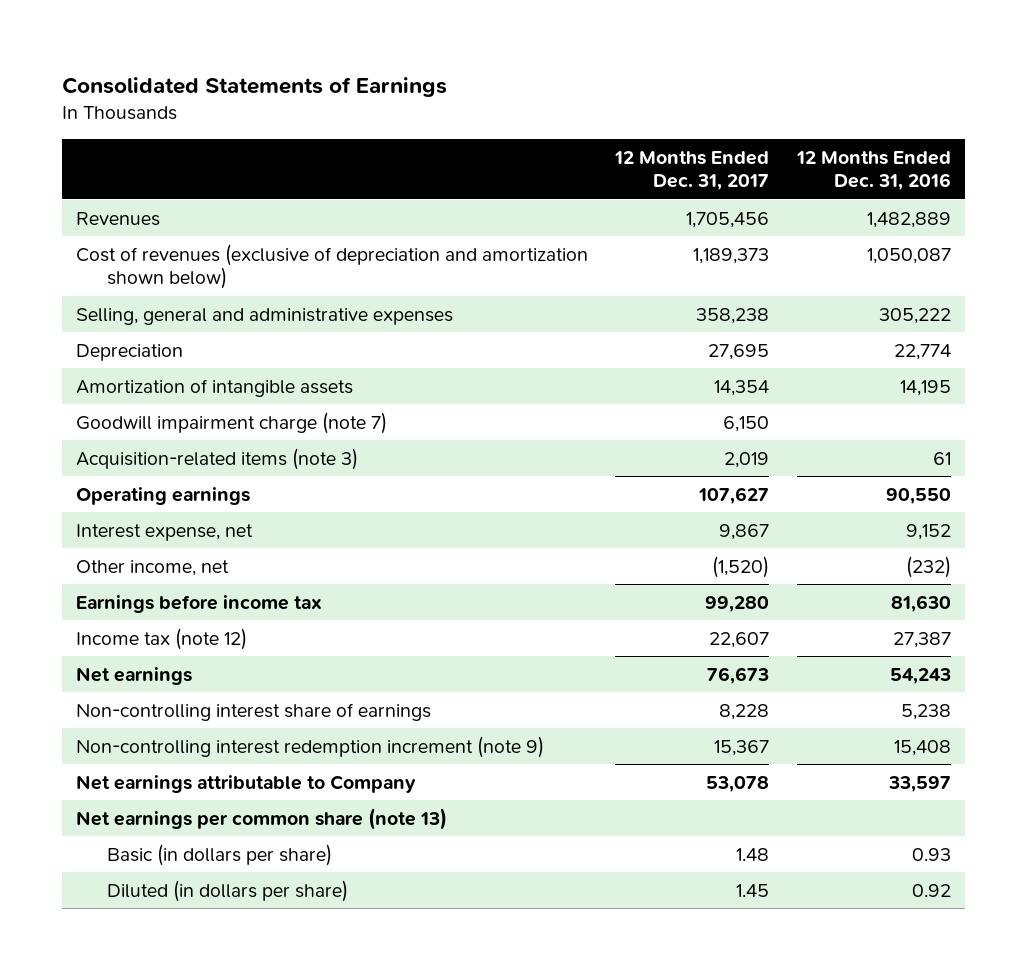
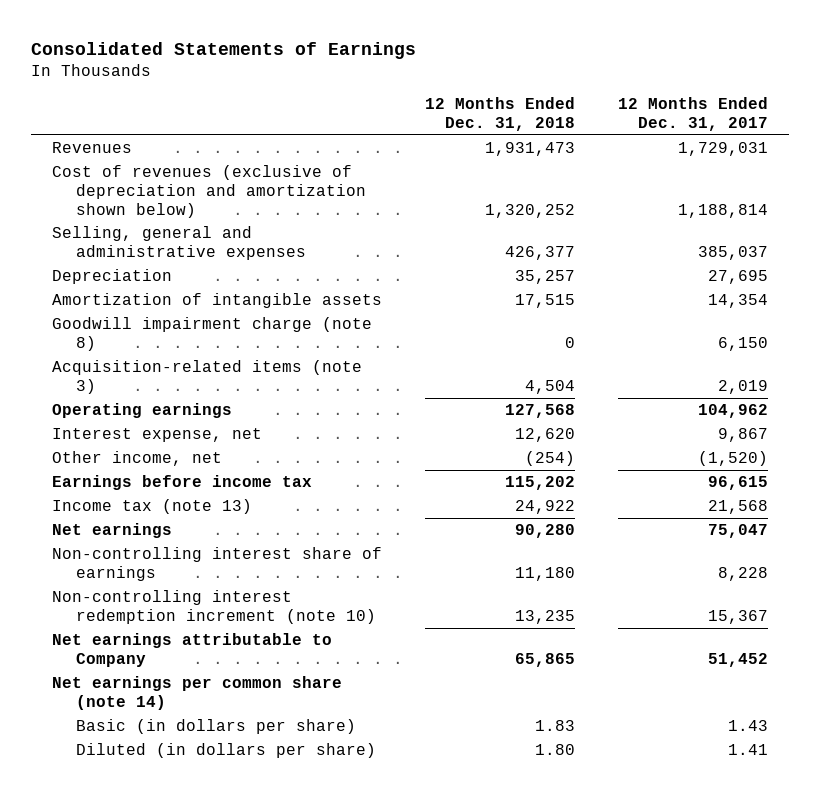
[795,150,951,191] 12 Months Ended Dec. 31, 2016 -> none
none -> [424,97,575,131] 12 Months Ended Dec. 31, 2018
[686,211,770,228] 1,705,456 -> [677,142,768,157] 1,729,031
[693,247,770,264] 1,189,373 -> [677,203,768,218] 1,188,814
[696,307,770,324] 358,238 -> [697,245,768,260] 385,037
[76,411,388,434] Goodwill impairment charge (note 7) -> [51,317,372,351] Goodwill impairment charge (note 8)
[698,486,770,504] 107,627 -> [697,404,768,419] 104,962
[705,595,770,612] 99,280 -> [707,476,768,491] 96,615
[76,627,248,650] Income tax (note 12) -> [51,499,252,515] Income tax (note 13)
[709,631,770,648] 22,607 -> [707,500,768,515] 21,568
[707,666,770,684] 76,673 -> [707,524,768,539] 75,047
[76,735,545,758] Non-controlling interest redemption increment (note 9) -> [51,590,376,624] Non-controlling interest redemption increment (note 10)
[706,775,770,792] 53,078 -> [707,652,768,667] 51,452
[76,807,448,830] Net earnings per common share (note 13) -> [51,676,342,710] Net earnings per common share (note 14)
[736,847,770,861] 1.48 -> [727,720,768,732] 1.43
[736,883,770,897] 1.45 -> [727,744,768,756] 1.41

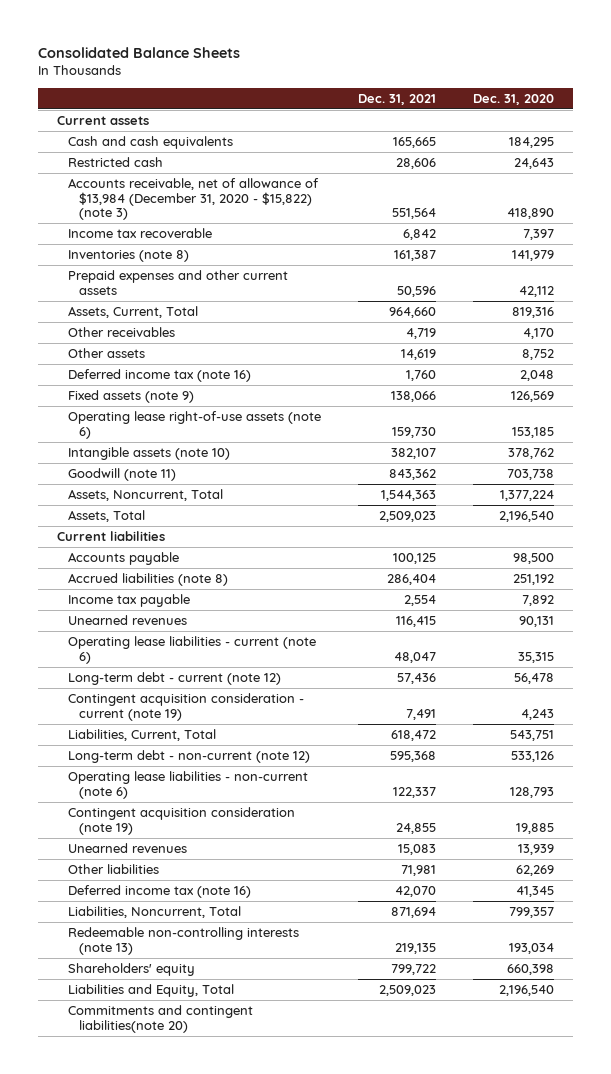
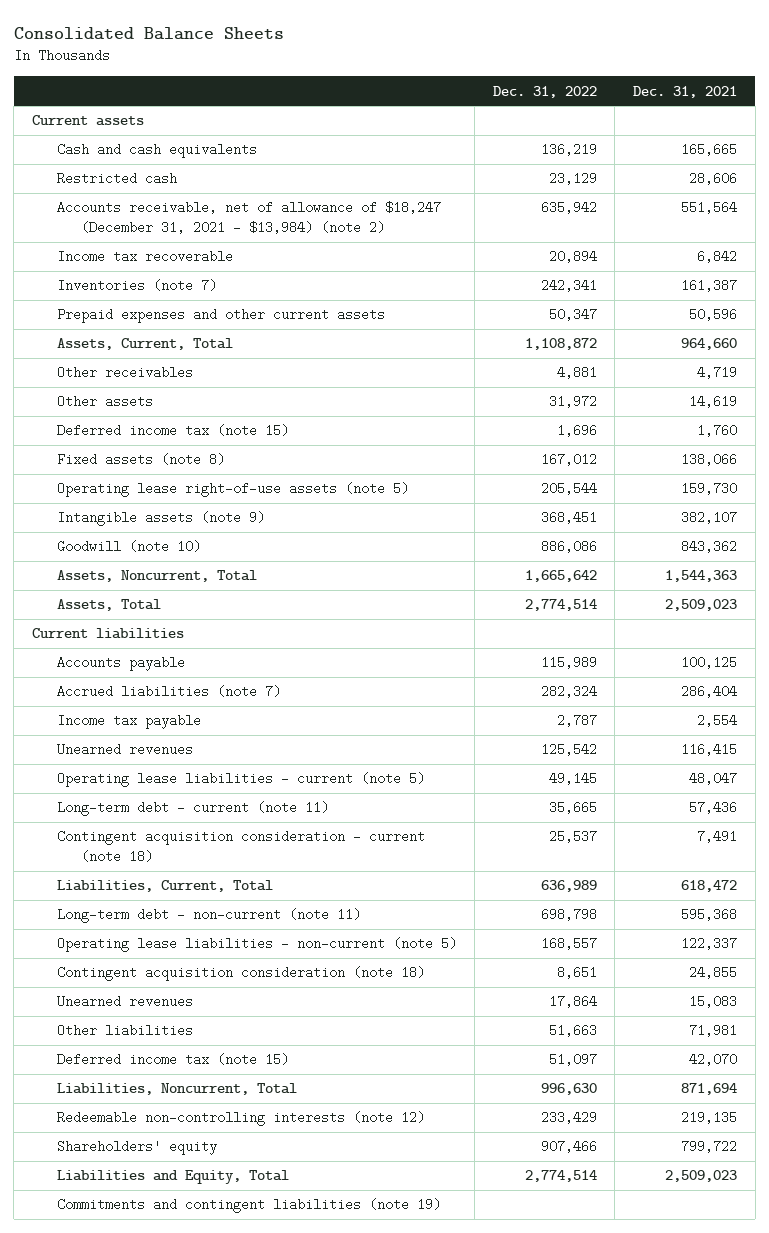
[473,94,555,106] Dec. 31, 2020 -> none
none -> [492,85,597,98] Dec. 31, 2022
[67,177,319,221] Accounts receivable, net of allowance of $13,984 (December 31, 2020 - $15,822) (note 3) -> [56,201,441,235] Accounts receivable, net of allowance of $18,247 (December 31, 2021 - $13,984) (note 2)
[67,249,189,262] Inventories (note 8) -> [56,279,217,293] Inventories (note 7)
[67,368,251,382] Deferred income tax (note 16) -> [56,424,289,438] Deferred income tax (note 15)
[67,389,194,403] Fixed assets (note 9) -> [56,453,225,467] Fixed assets (note 8)
[67,410,321,439] Operating lease right-of-use assets (note 6) -> [56,482,409,498] Operating lease right-of-use assets (note 5)
[67,446,230,460] Intangible assets (note 10) -> [56,511,265,527] Intangible assets (note 9)
[67,467,176,481] Goodwill (note 11) -> [56,540,201,554] Goodwill (note 10)
[67,572,228,586] Accrued liabilities (note 8) -> [56,685,281,699] Accrued liabilities (note 7)
[67,635,316,664] Operating lease liabilities - current (note 6) -> [56,772,425,788] Operating lease liabilities - current (note 5)
[67,671,281,685] Long-term debt - current (note 12) -> [56,801,329,817] Long-term debt - current (note 11)
[67,692,304,721] Contingent acquisition consideration - current (note 19) -> [56,830,425,864] Contingent acquisition consideration - current (note 18)
[67,749,310,763] Long-term debt - non-current (note 12) -> [56,908,361,924] Long-term debt - non-current (note 11)
[67,770,308,799] Operating lease liabilities - non-current (note 6) -> [56,937,457,953] Operating lease liabilities - non-current (note 5)
[67,806,295,835] Contingent acquisition consideration (note 19) -> [56,966,425,982] Contingent acquisition consideration (note 18)
[67,884,251,898] Deferred income tax (note 16) -> [56,1053,289,1067] Deferred income tax (note 15)
[67,926,299,955] Redeemable non-controlling interests (note 13) -> [56,1111,425,1127] Redeemable non-controlling interests (note 12)
[67,1004,253,1033] Commitments and contingent liabilities(note 20) -> [56,1198,441,1214] Commitments and contingent liabilities (note 19)

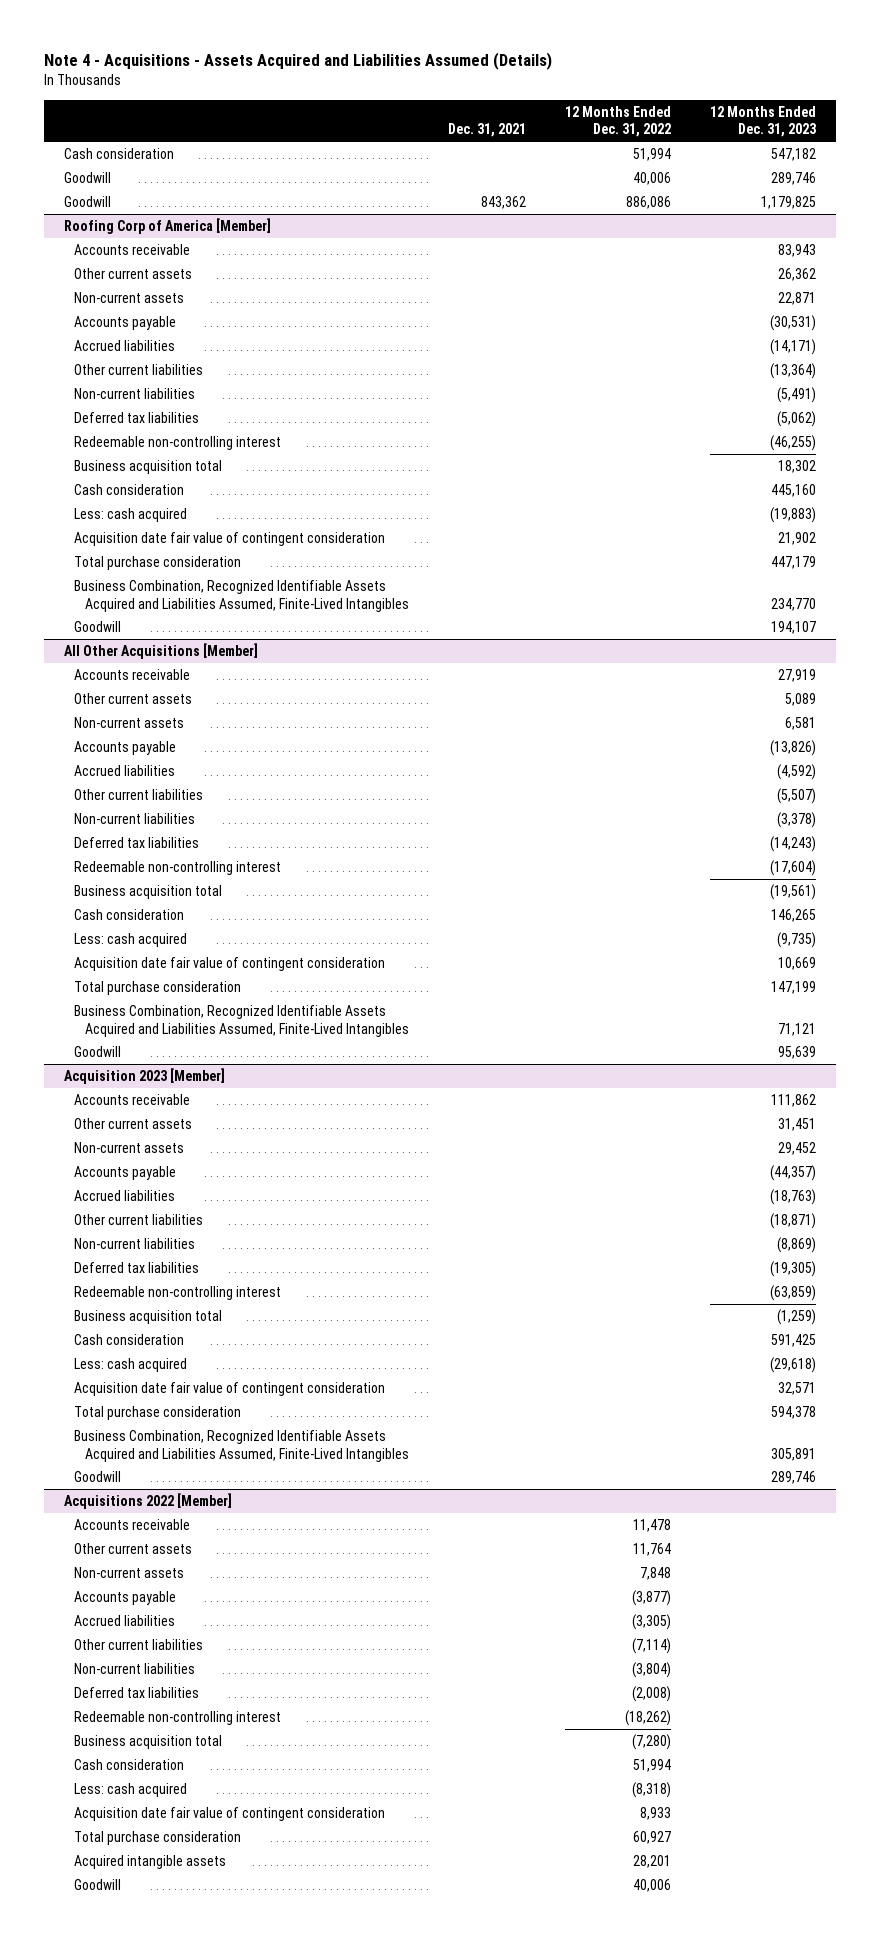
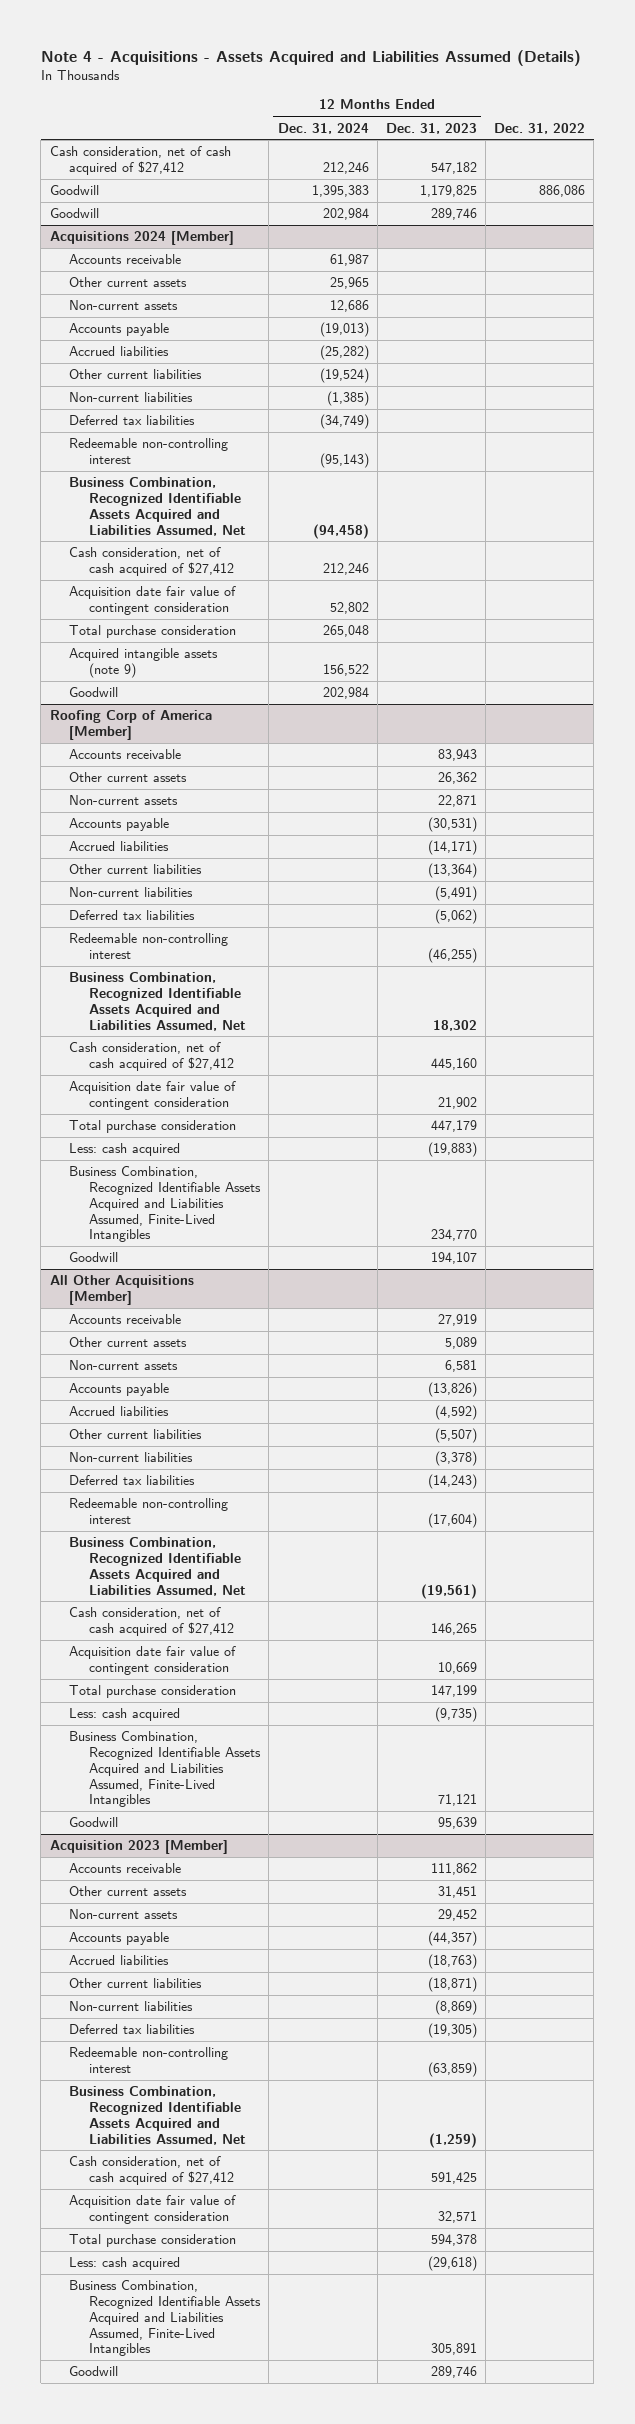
[448,123,527,138] Dec. 31, 2021 -> none
[565,105,672,138] 12 Months Ended Dec. 31, 2022 -> none
none -> [277,122,369,134] Dec. 31, 2024
none -> [494,122,586,134] Dec. 31, 2022
[63,147,174,159] Cash consideration -> [49,146,231,176] Cash consideration, net of cash acquired of $27,412
[63,171,111,183] Goodwill -> [49,208,99,219] Goodwill
none -> [49,231,234,246] Acquisitions 2024 [Member]
none -> [69,254,182,265] Accounts receivable
none -> [69,277,188,288] Other current assets
none -> [69,300,179,311] Non-current assets
none -> [69,323,170,337] Accounts payable
none -> [69,346,170,357] Accrued liabilities
none -> [69,369,203,380] Other current liabilities
none -> [69,392,194,403] Non-current liabilities
none -> [69,415,196,426] Deferred tax liabilities
none -> [69,438,229,465] Redeemable non-controlling interest
none -> [69,477,247,536] Business Combination, Recognized Identifiable Assets Acquired and Liabilities Assumed, Net
none -> [69,547,235,577] Cash consideration, net of cash acquired of $27,412
none -> [69,586,237,616] Acquisition date fair value of contingent consideration
none -> [69,625,237,639] Total purchase consideration
none -> [69,648,219,679] Acquired intangible assets (note 9)
none -> [69,687,119,698] Goodwill
[74,459,223,474] Business acquisition total -> [69,972,247,1031] Business Combination, Recognized Identifiable Assets Acquired and Liabilities Assumed, Net
[74,483,185,495] Cash consideration -> [69,1042,235,1072] Cash consideration, net of cash acquired of $27,412
[74,507,188,522] Less: cash acquired -> [69,1143,181,1157] Less: cash acquired
[74,884,223,899] Business acquisition total -> [69,1537,247,1596] Business Combination, Recognized Identifiable Assets Acquired and Liabilities Assumed, Net
[74,908,185,920] Cash consideration -> [69,1607,235,1637] Cash consideration, net of cash acquired of $27,412
[74,932,188,947] Less: cash acquired -> [69,1708,181,1722] Less: cash acquired
[74,1309,223,1324] Business acquisition total -> [69,2086,247,2145] Business Combination, Recognized Identifiable Assets Acquired and Liabilities Assumed, Net
[74,1333,185,1345] Cash consideration -> [69,2156,235,2186] Cash consideration, net of cash acquired of $27,412
[74,1357,188,1372] Less: cash acquired -> [69,2257,181,2271] Less: cash acquired
[63,1492,232,1509] Acquisitions 2022 [Member] -> none
[74,1518,191,1530] Accounts receivable -> none
[74,1542,193,1554] Other current assets -> none
[74,1566,185,1578] Non-current assets -> none
[74,1590,177,1605] Accounts payable -> none
[74,1614,176,1626] Accrued liabilities -> none
[74,1638,204,1650] Other current liabilities -> none
[74,1662,196,1674] Non-current liabilities -> none
[74,1686,200,1698] Deferred tax liabilities -> none
[74,1710,282,1725] Redeemable non-controlling interest -> none
[74,1734,223,1749] Business acquisition total -> none
[74,1758,185,1770] Cash consideration -> none
[74,1782,188,1797] Less: cash acquired -> none
[74,1806,386,1821] Acquisition date fair value of contingent consideration -> none
[74,1830,242,1845] Total purchase consideration -> none
[74,1854,227,1869] Acquired intangible assets -> none
[74,1878,122,1890] Goodwill -> none

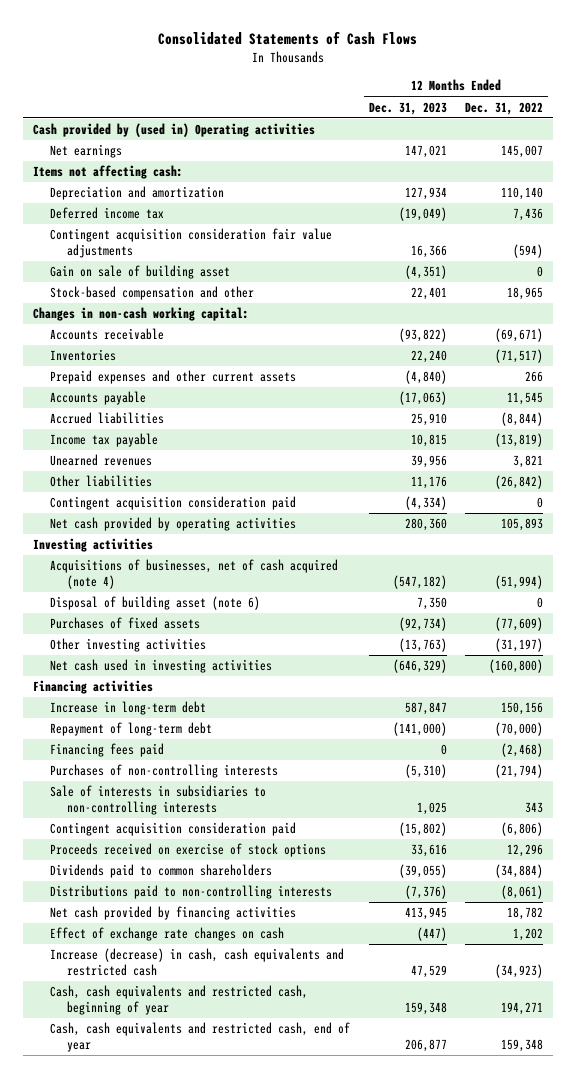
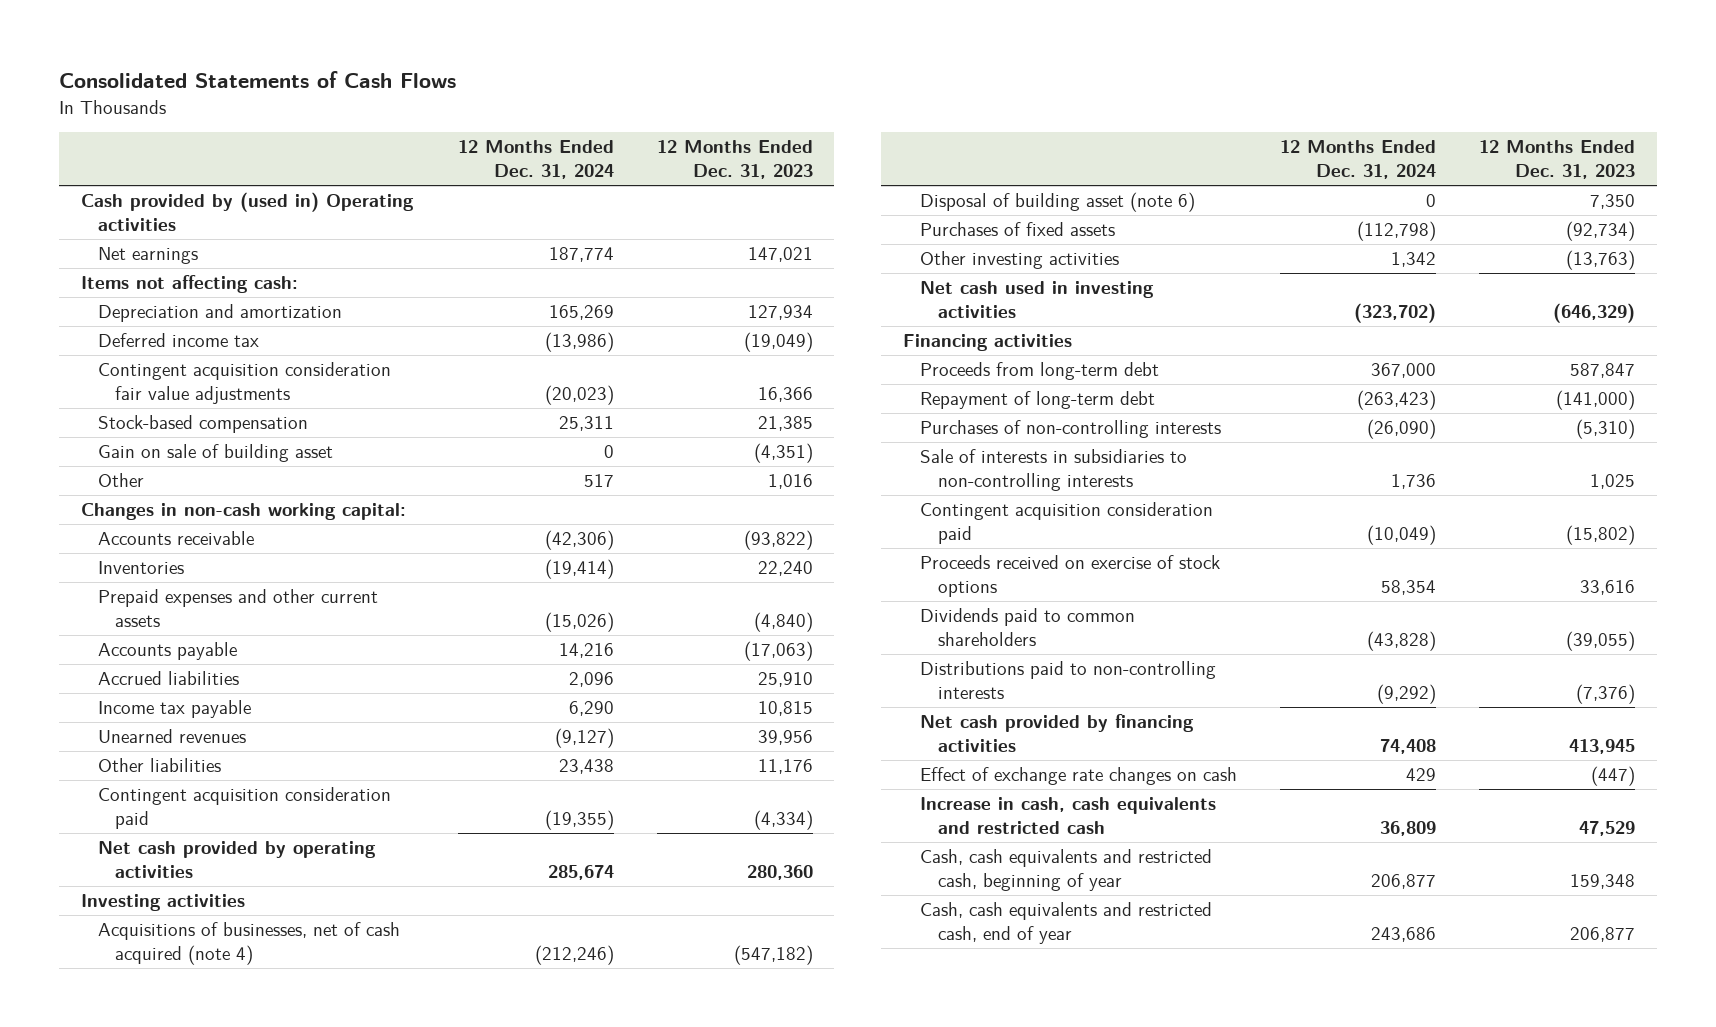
[465,101,544,115] Dec. 31, 2022 -> none
none -> [457,140,614,180] 12 Months Ended Dec. 31, 2024
none -> [98,415,309,434] Stock-based compensation
[49,286,254,301] Stock-based compensation and other -> [98,473,145,488] Other
[410,287,447,301] 22,401 -> [767,474,813,490] 1,016
[49,701,206,716] Increase in long-term debt -> [920,362,1160,381] Proceeds from long-term debt
[49,743,164,758] Financing fees paid -> none
[49,948,344,977] Increase (decrease) in cash, cash equivalents and restricted cash -> [920,797,1217,834] Increase in cash, cash equivalents and restricted cash

